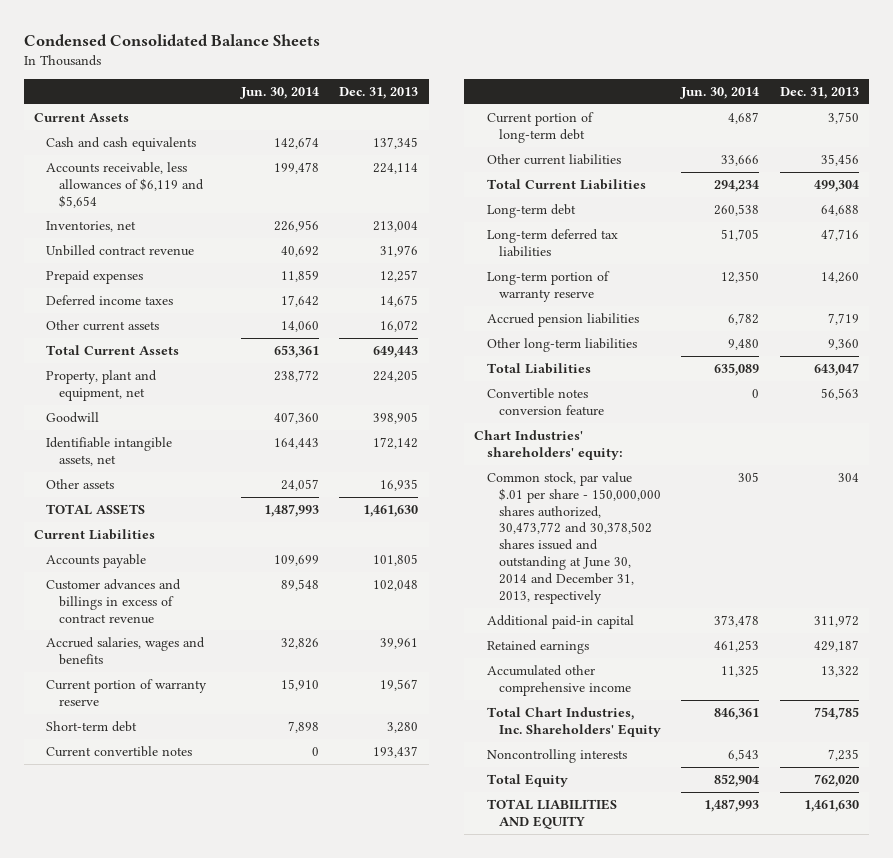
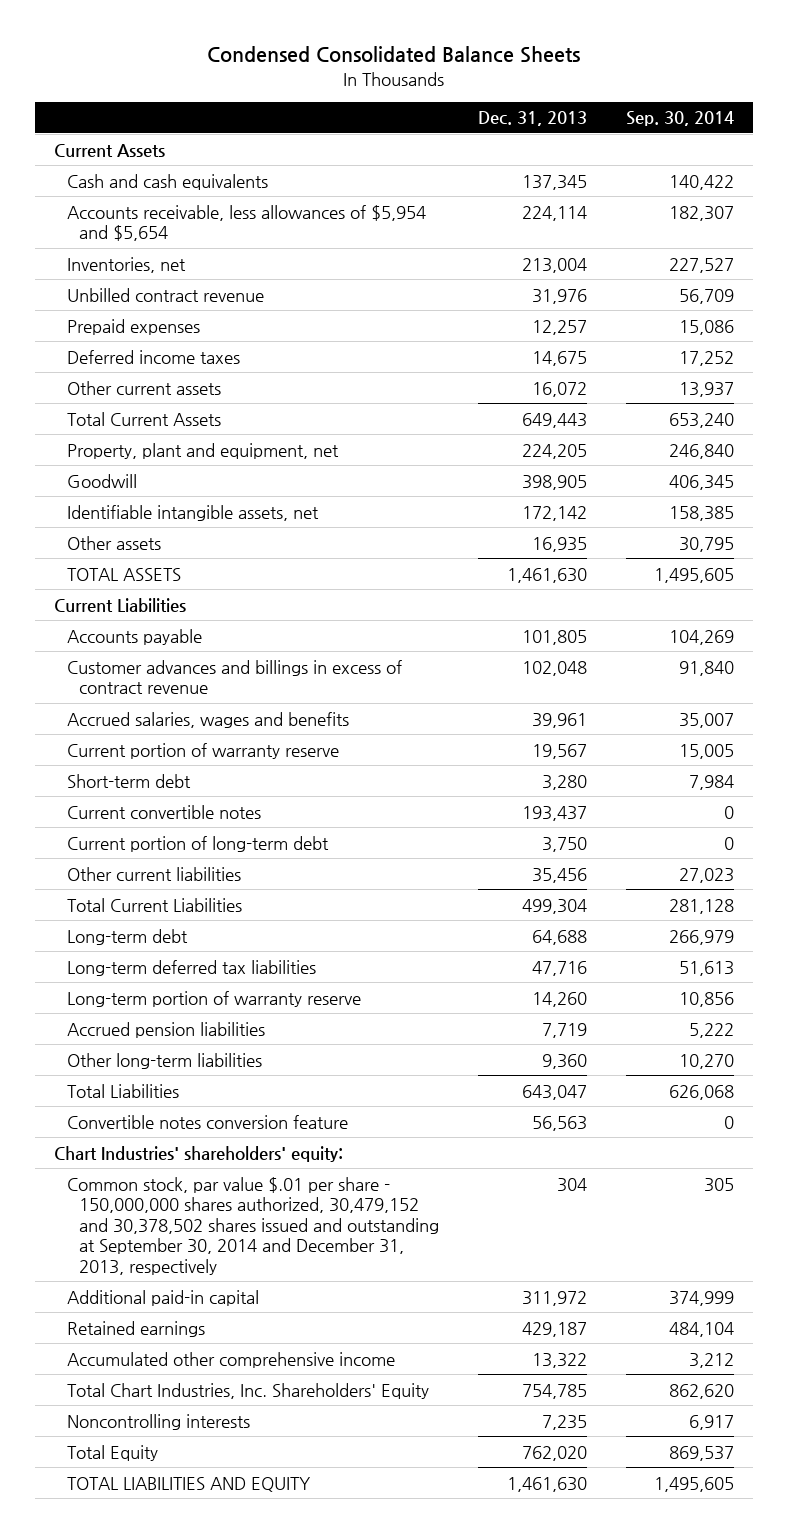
[240,87,320,100] Jun. 30, 2014 -> none
none -> [625,111,734,127] Sep. 30, 2014
[46,161,204,208] Accounts receivable, less allowances of $6,119 and $5,654 -> [66,204,426,242] Accounts receivable, less allowances of $5,954 and $5,654
[486,471,661,604] Common stock, par value $.01 per share - 150,000,000 shares authorized, 30,473,772 and 30,378,502 shares issued and outstanding at June 30, 2014 and December 31, 2013, respectively -> [66,1176,440,1275] Common stock, par value $.01 per share - 150,000,000 shares authorized, 30,479,152 and 30,378,502 shares issued and outstanding at September 30, 2014 and December 31, 2013, respectively

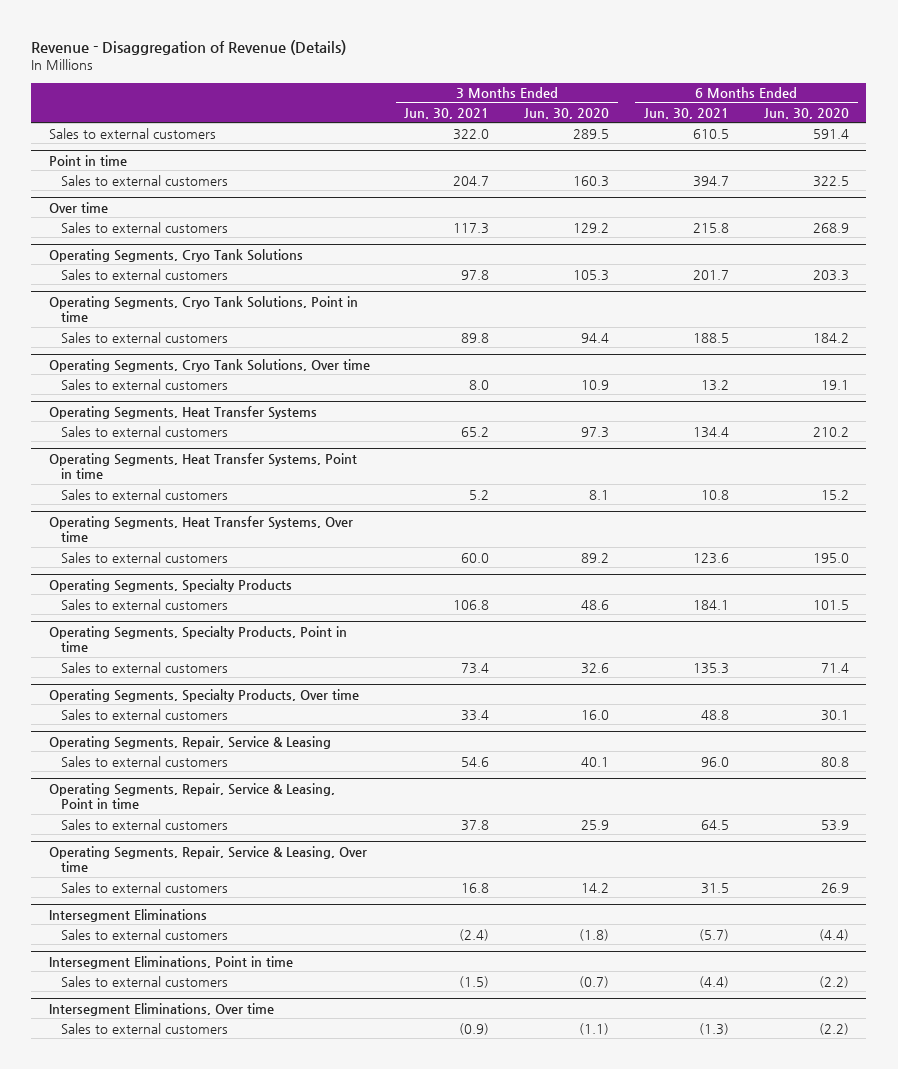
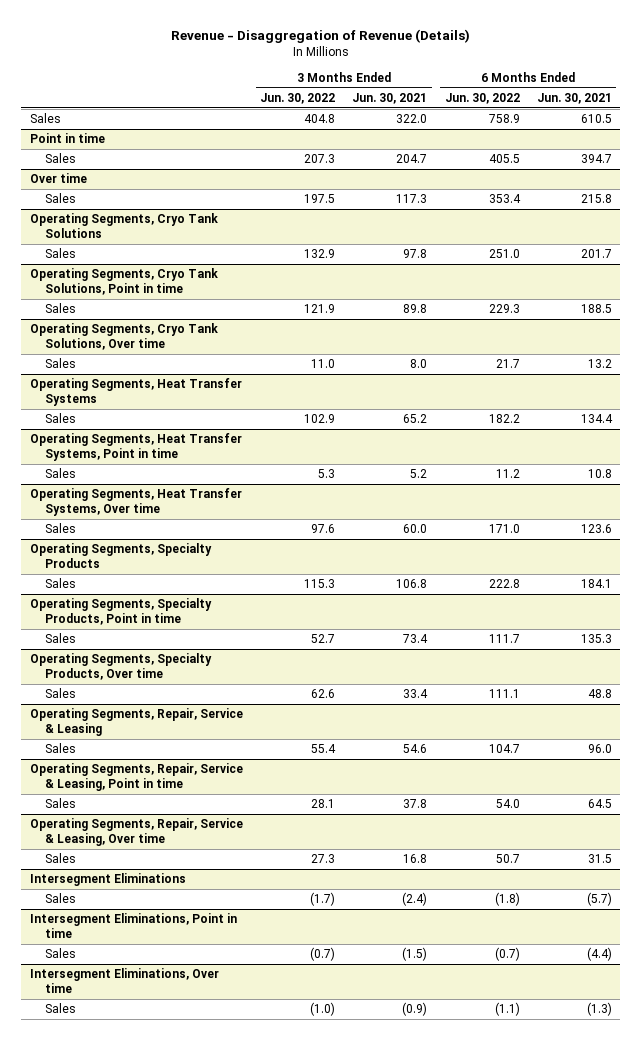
[524,107,610,119] Jun. 30, 2020 -> none
[763,107,849,119] Jun. 30, 2020 -> none
none -> [260,92,336,104] Jun. 30, 2022
none -> [444,92,520,104] Jun. 30, 2022
[48,127,216,139] Sales to external customers -> [29,113,61,124] Sales
[61,174,229,186] Sales to external customers -> [44,153,76,164] Sales
[61,221,229,233] Sales to external customers -> [44,193,76,204] Sales
[61,268,229,280] Sales to external customers -> [44,248,76,259] Sales
[61,331,229,343] Sales to external customers -> [44,303,76,314] Sales
[61,378,229,390] Sales to external customers -> [44,358,76,369] Sales
[61,425,229,437] Sales to external customers -> [44,413,76,424] Sales
[61,488,229,500] Sales to external customers -> [44,468,76,479] Sales
[61,551,229,563] Sales to external customers -> [44,523,76,534] Sales
[61,598,229,610] Sales to external customers -> [44,578,76,589] Sales
[61,661,229,673] Sales to external customers -> [44,633,76,644] Sales
[61,708,229,720] Sales to external customers -> [44,688,76,699] Sales
[61,755,229,767] Sales to external customers -> [44,743,76,754] Sales
[61,818,229,830] Sales to external customers -> [44,798,76,809] Sales
[61,881,229,893] Sales to external customers -> [44,853,76,864] Sales
[61,928,229,940] Sales to external customers -> [44,893,76,904] Sales
[61,975,229,987] Sales to external customers -> [44,948,76,959] Sales
[61,1022,229,1034] Sales to external customers -> [44,1003,76,1014] Sales

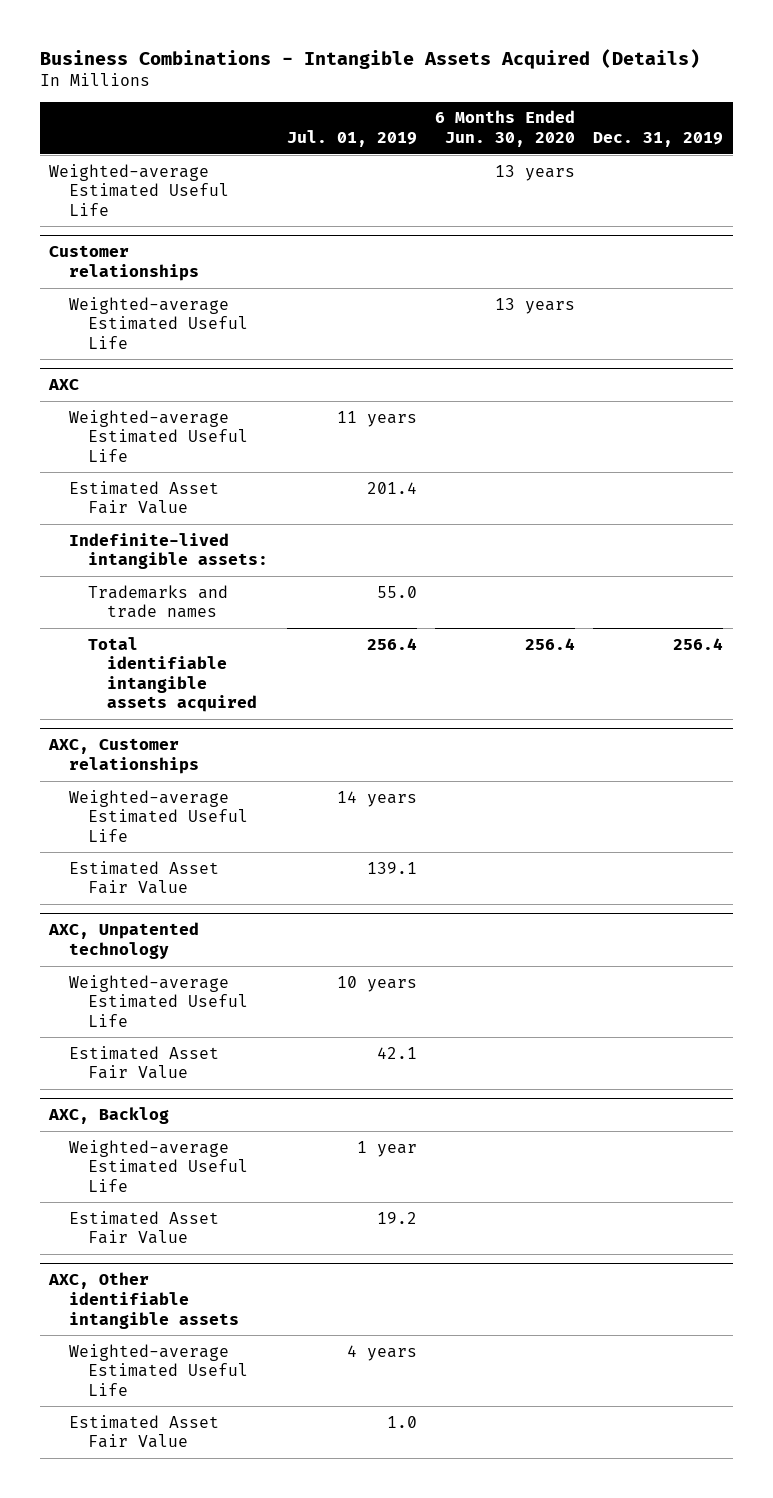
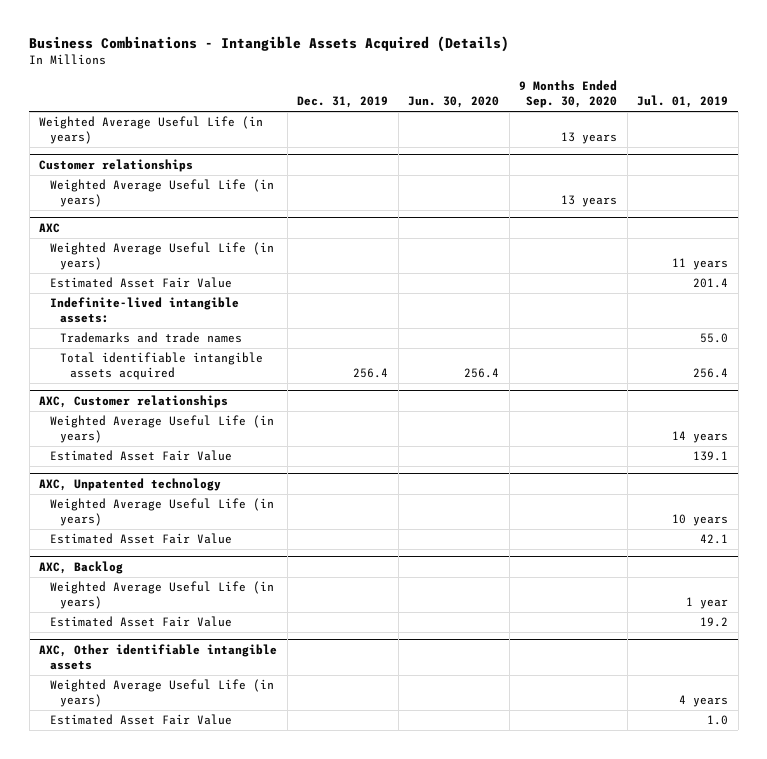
[434,110,575,148] 6 Months Ended Jun. 30, 2020 -> none
none -> [408,96,500,109] Jun. 30, 2020
none -> [519,80,618,109] 9 Months Ended Sep. 30, 2020
[49,163,229,216] Weighted-average Estimated Useful Life -> [39,116,264,145] Weighted Average Useful Life (in years)
[68,296,249,349] Weighted-average Estimated Useful Life -> [49,179,274,208] Weighted Average Useful Life (in years)
[68,409,249,462] Weighted-average Estimated Useful Life -> [49,242,274,271] Weighted Average Useful Life (in years)
[68,789,249,842] Weighted-average Estimated Useful Life -> [49,415,274,444] Weighted Average Useful Life (in years)
[68,974,249,1027] Weighted-average Estimated Useful Life -> [49,498,274,527] Weighted Average Useful Life (in years)
[68,1139,249,1192] Weighted-average Estimated Useful Life -> [49,581,274,610] Weighted Average Useful Life (in years)
[68,1343,249,1396] Weighted-average Estimated Useful Life -> [49,679,274,708] Weighted Average Useful Life (in years)

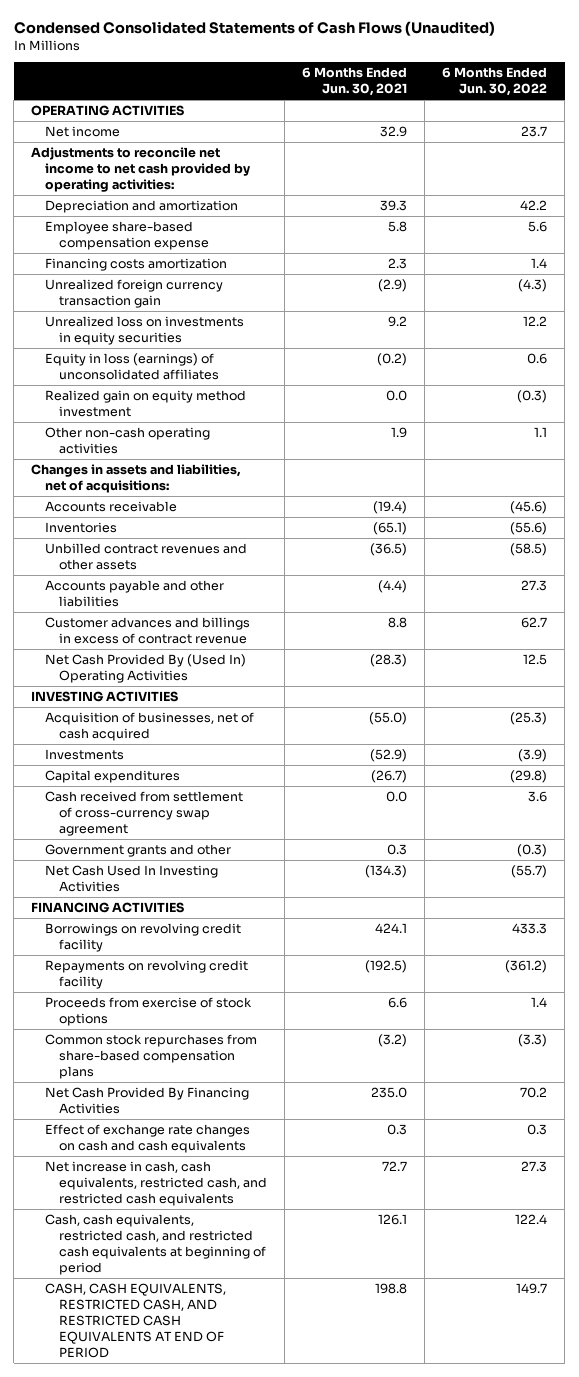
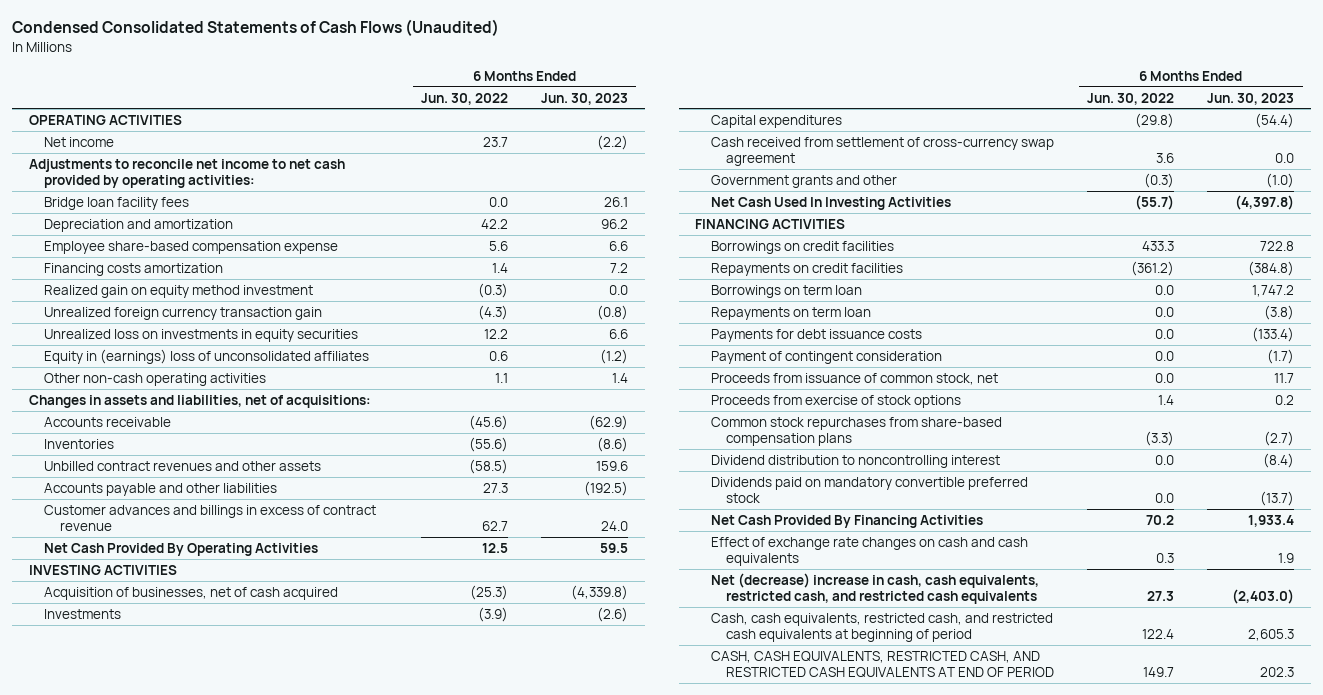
[302,67,408,97] 6 Months Ended Jun. 30, 2021 -> none
none -> [541,92,629,105] Jun. 30, 2023
none -> [44,196,190,210] Bridge loan facility fees
[45,390,247,418] Realized gain on equity method investment -> [44,284,314,298] Realized gain on equity method investment
[45,353,220,381] Equity in loss (earnings) of unconsolidated affiliates -> [44,348,370,364] Equity in (earnings) loss of unconsolidated affiliates
[45,654,247,684] Net Cash Provided By (Used In) Operating Activities -> [44,542,319,556] Net Cash Provided By Operating Activities
[45,923,242,953] Borrowings on revolving credit facility -> [710,240,894,254] Borrowings on credit facilities
[45,960,249,990] Repayments on revolving credit facility -> [710,262,903,276] Repayments on credit facilities
none -> [710,284,862,298] Borrowings on term loan
none -> [710,306,871,320] Repayments on term loan
none -> [710,328,922,342] Payments for debt issuance costs
none -> [710,350,942,364] Payment of contingent consideration
none -> [710,372,998,385] Proceeds from issuance of common stock, net
none -> [710,454,1000,468] Dividend distribution to noncontrolling interest
none -> [710,476,1028,504] Dividends paid on mandatory convertible preferred stock
[45,1161,268,1207] Net increase in cash, cash equivalents, restricted cash, and restricted cash equivalents -> [710,572,1039,605] Net (decrease) increase in cash, cash equivalents, restricted cash, and restricted cash equivalents

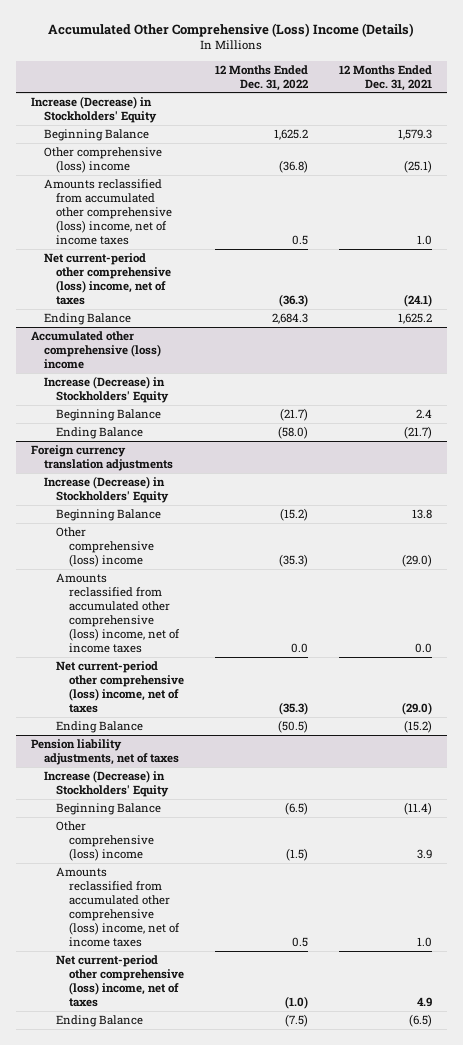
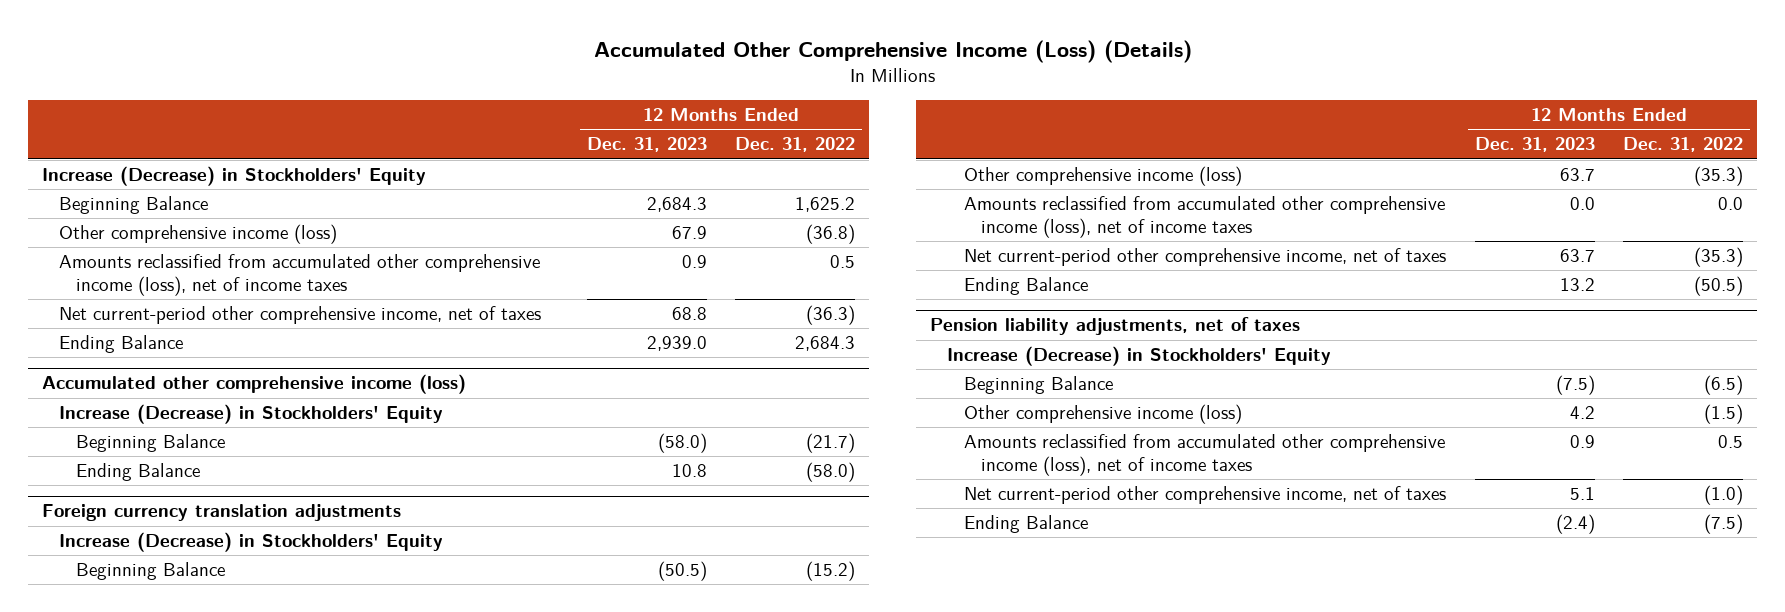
[48,22,415,37] Accumulated Other Comprehensive (Loss) Income (Details) -> [593,39,1192,63] Accumulated Other Comprehensive Income (Loss) (Details)
[338,64,432,91] 12 Months Ended Dec. 31, 2021 -> none
none -> [586,137,707,153] Dec. 31, 2023
[43,146,162,173] Other comprehensive (loss) income -> [59,224,338,245] Other comprehensive income (loss)
[43,178,173,246] Amounts reclassified from accumulated other comprehensive (loss) income, net of income taxes -> [59,254,541,296] Amounts reclassified from accumulated other comprehensive income (loss), net of income taxes
[43,252,172,306] Net current-period other comprehensive (loss) income, net of taxes -> [59,306,542,325] Net current-period other comprehensive income, net of taxes
[31,330,161,369] Accumulated other comprehensive (loss) income -> [42,374,467,395] Accumulated other comprehensive income (loss)
[56,526,154,567] Other comprehensive (loss) income -> [964,166,1243,187] Other comprehensive income (loss)
[56,572,180,654] Amounts reclassified from accumulated other comprehensive (loss) income, net of income taxes -> [964,196,1446,238] Amounts reclassified from accumulated other comprehensive income (loss), net of income taxes
[56,660,184,714] Net current-period other comprehensive (loss) income, net of taxes -> [964,248,1447,267] Net current-period other comprehensive income, net of taxes
[56,820,154,861] Other comprehensive (loss) income -> [964,404,1243,425] Other comprehensive income (loss)
[56,866,180,948] Amounts reclassified from accumulated other comprehensive (loss) income, net of income taxes -> [964,434,1446,476] Amounts reclassified from accumulated other comprehensive income (loss), net of income taxes
[56,954,184,1008] Net current-period other comprehensive (loss) income, net of taxes -> [964,486,1447,505] Net current-period other comprehensive income, net of taxes

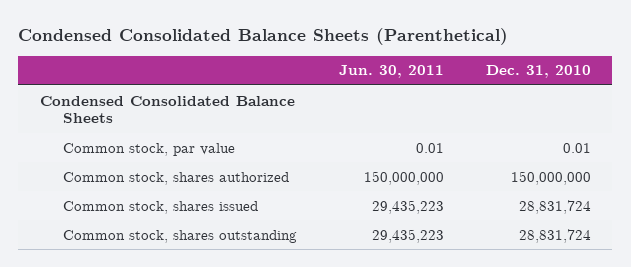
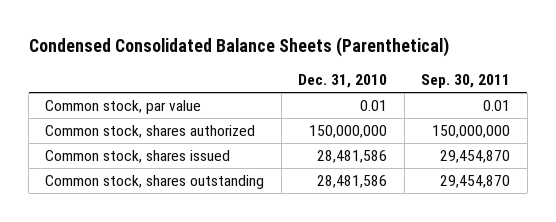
[339,65,445,79] Jun. 30, 2011 -> none
none -> [421,74,511,89] Sep. 30, 2011
[39,95,295,124] Condensed Consolidated Balance Sheets -> none
[519,199,592,214] 28,831,724 -> [317,149,388,163] 28,481,586
[519,228,592,243] 28,831,724 -> [317,174,388,188] 28,481,586

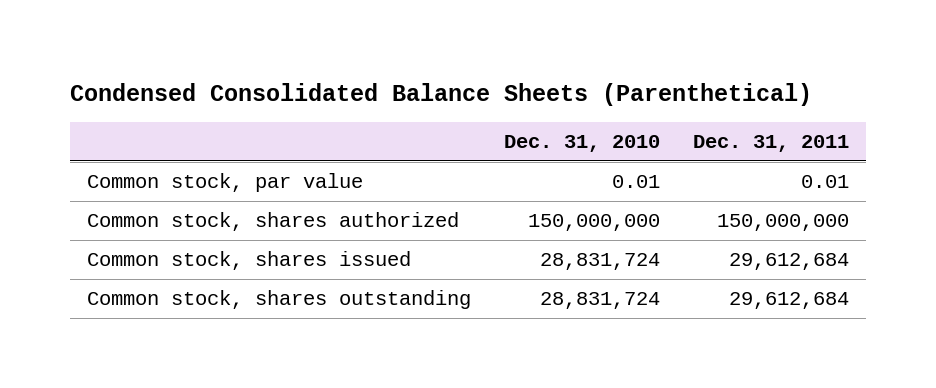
[421,74,511,89] Sep. 30, 2011 -> none
none -> [693,134,850,152] Dec. 31, 2011
[317,149,388,163] 28,481,586 -> [539,253,660,271] 28,831,724
[317,174,388,188] 28,481,586 -> [539,292,660,310] 28,831,724

